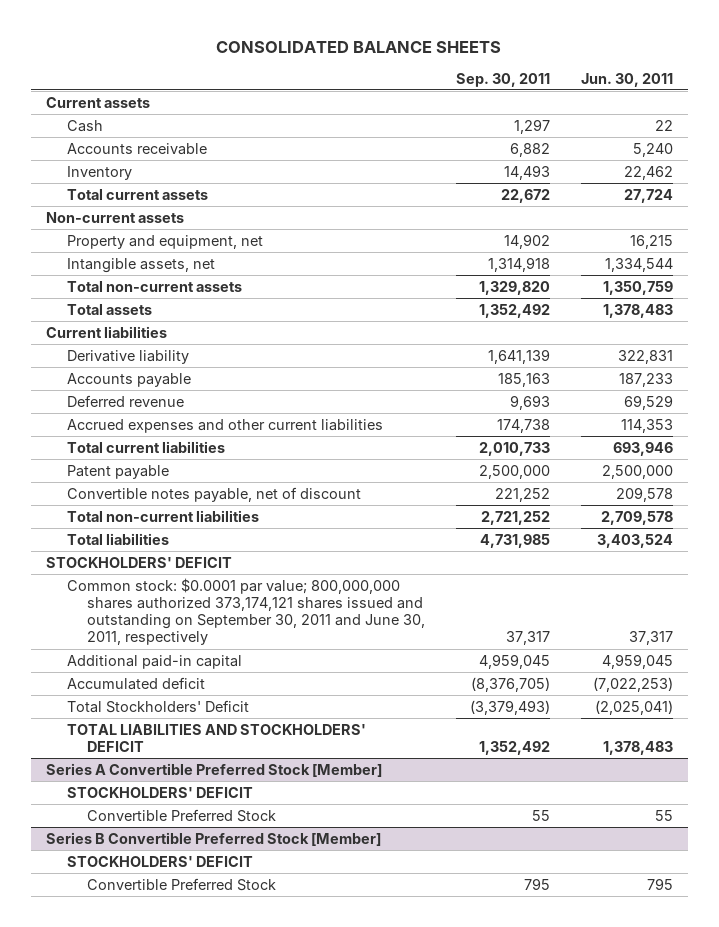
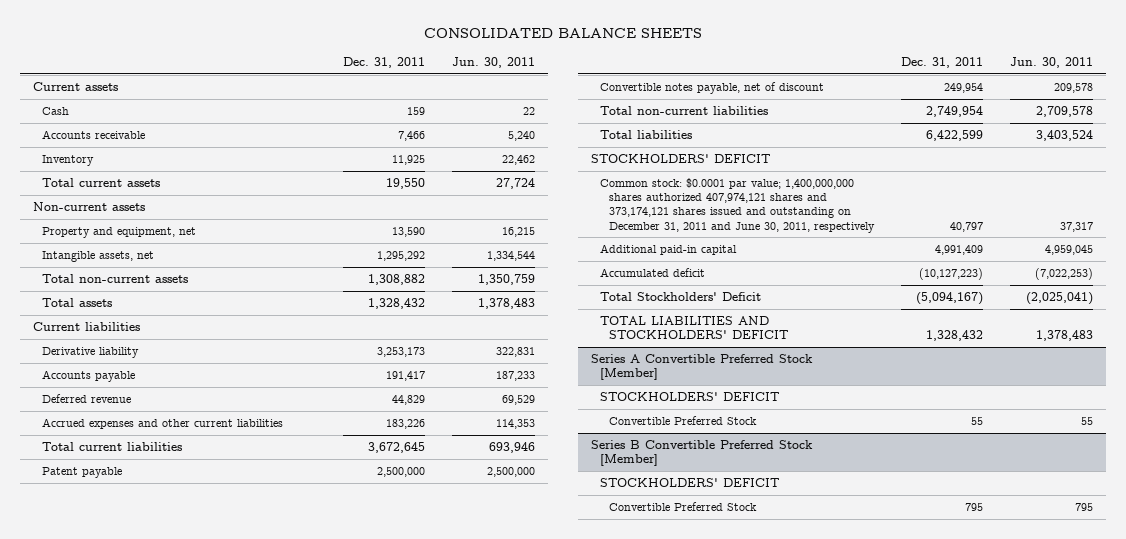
[456,72,551,87] Sep. 30, 2011 -> none
none -> [342,57,425,69] Dec. 31, 2011
[66,577,426,646] Common stock: $0.0001 par value; 800,000,000 shares authorized 373,174,121 shares issued and outstanding on September 30, 2011 and June 30, 2011, respectively -> [600,177,876,233] Common stock: $0.0001 par value; 1,400,000,000 shares authorized 407,974,121 shares and 373,174,121 shares issued and outstanding on December 31, 2011 and June 30, 2011, respectively

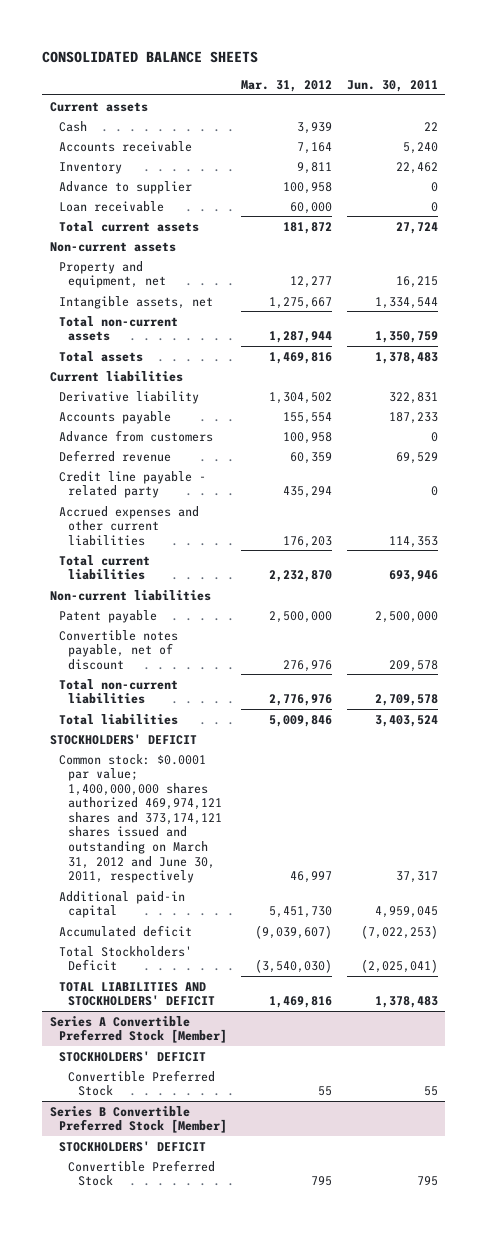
[342,57,425,69] Dec. 31, 2011 -> none
none -> [241,80,333,93] Mar. 31, 2012
none -> [58,180,192,194] Advance to supplier
none -> [58,200,164,212] Loan receivable
none -> [58,429,213,442] Advance from customers
none -> [58,470,206,499] Credit line payable - related party
none -> [49,589,211,601] Non-current liabilities
[600,177,876,233] Common stock: $0.0001 par value; 1,400,000,000 shares authorized 407,974,121 shares and 373,174,121 shares issued and outstanding on December 31, 2011 and June 30, 2011, respectively -> [58,753,223,884] Common stock: $0.0001 par value; 1,400,000,000 shares authorized 469,974,121 shares and 373,174,121 shares issued and outstanding on March 31, 2012 and June 30, 2011, respectively

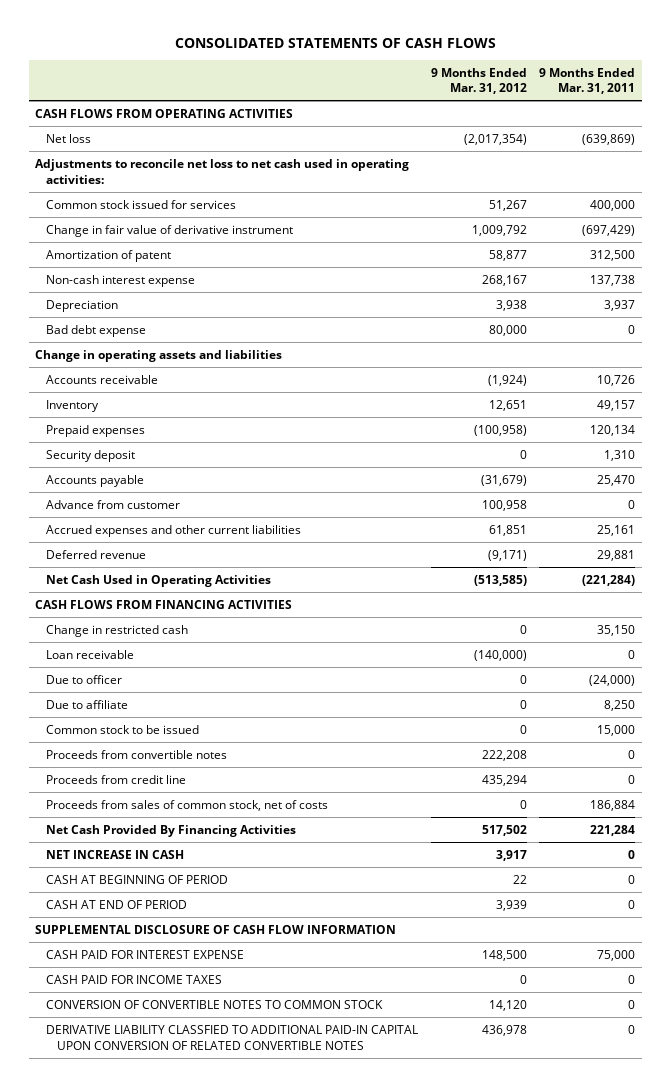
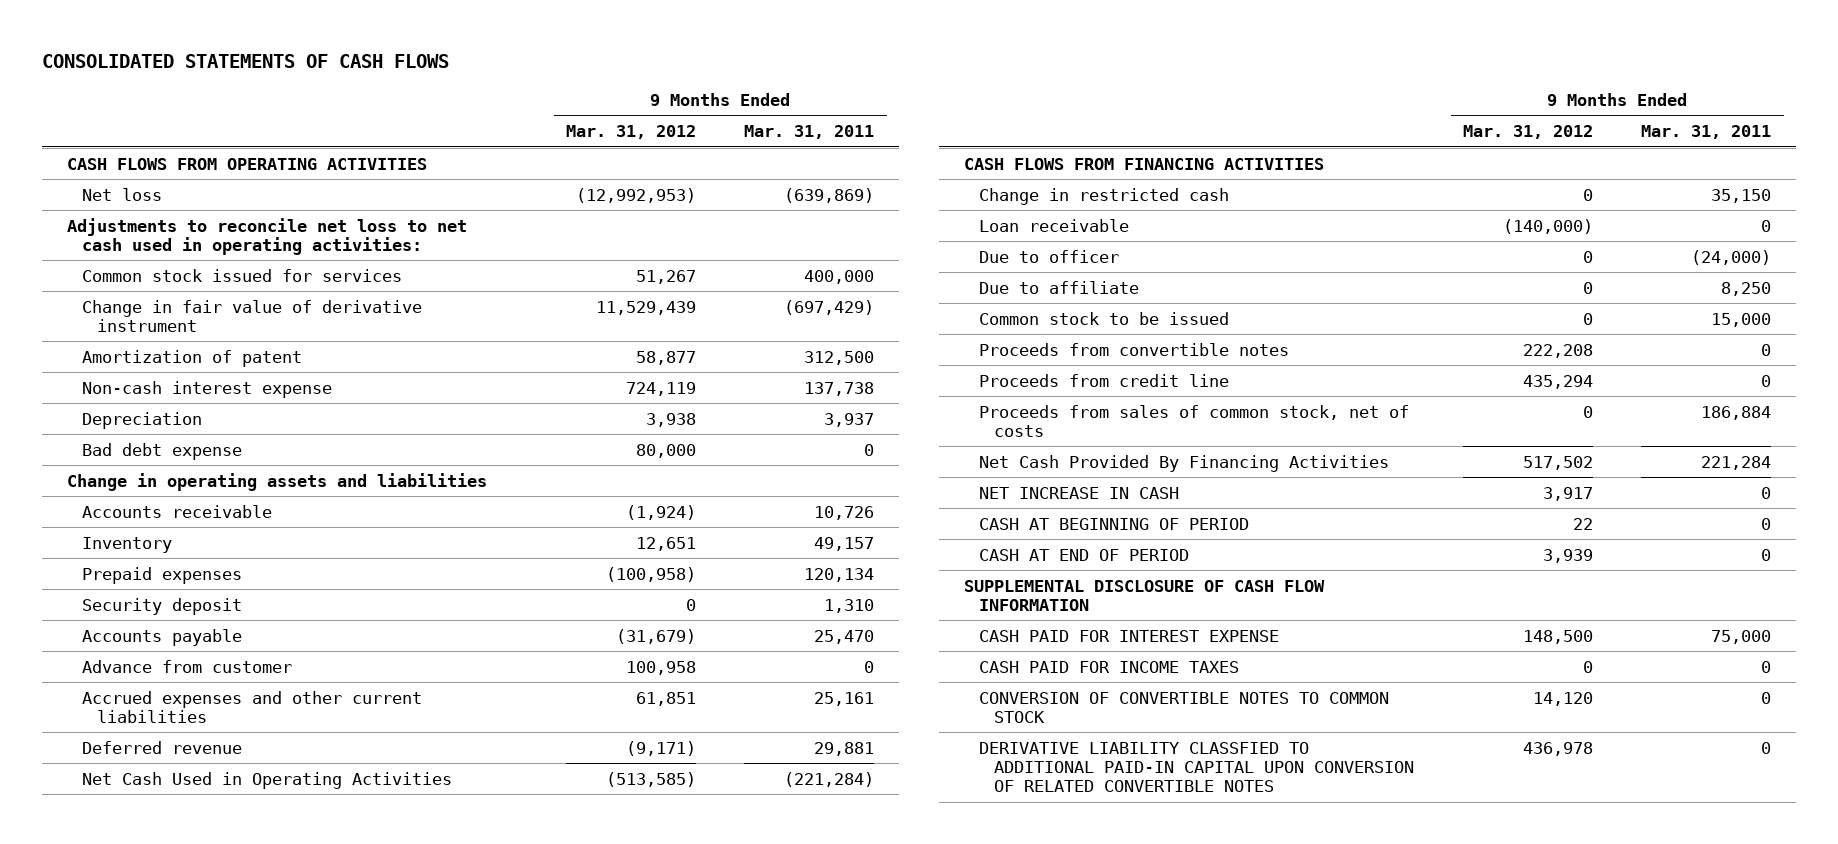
[463,133,527,145] (2,017,354) -> [575,187,696,203] (12,992,953)
[471,224,527,236] 1,009,792 -> [595,300,696,315] 11,529,439
[481,274,527,286] 268,167 -> [625,381,696,396] 724,119

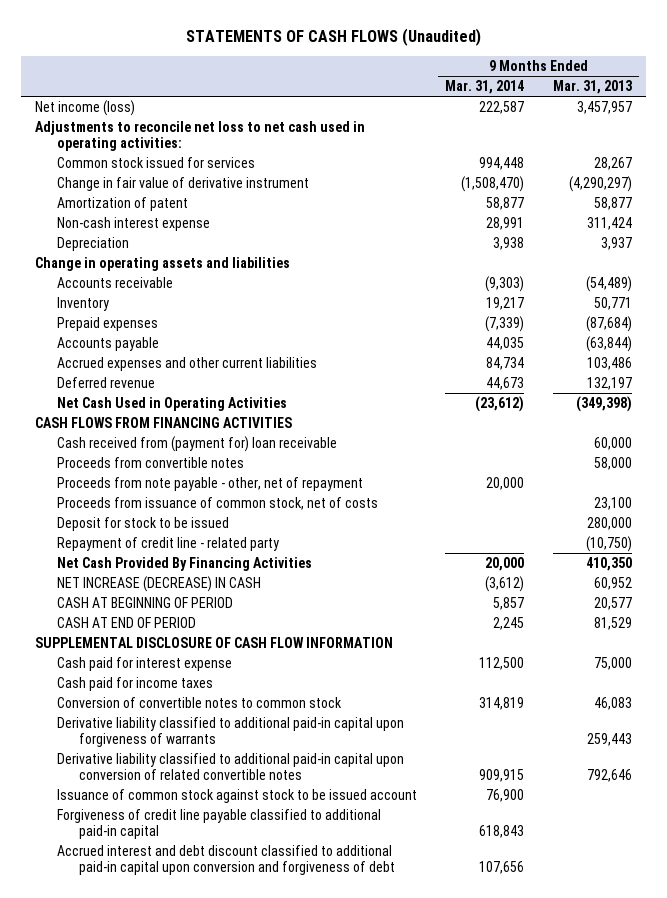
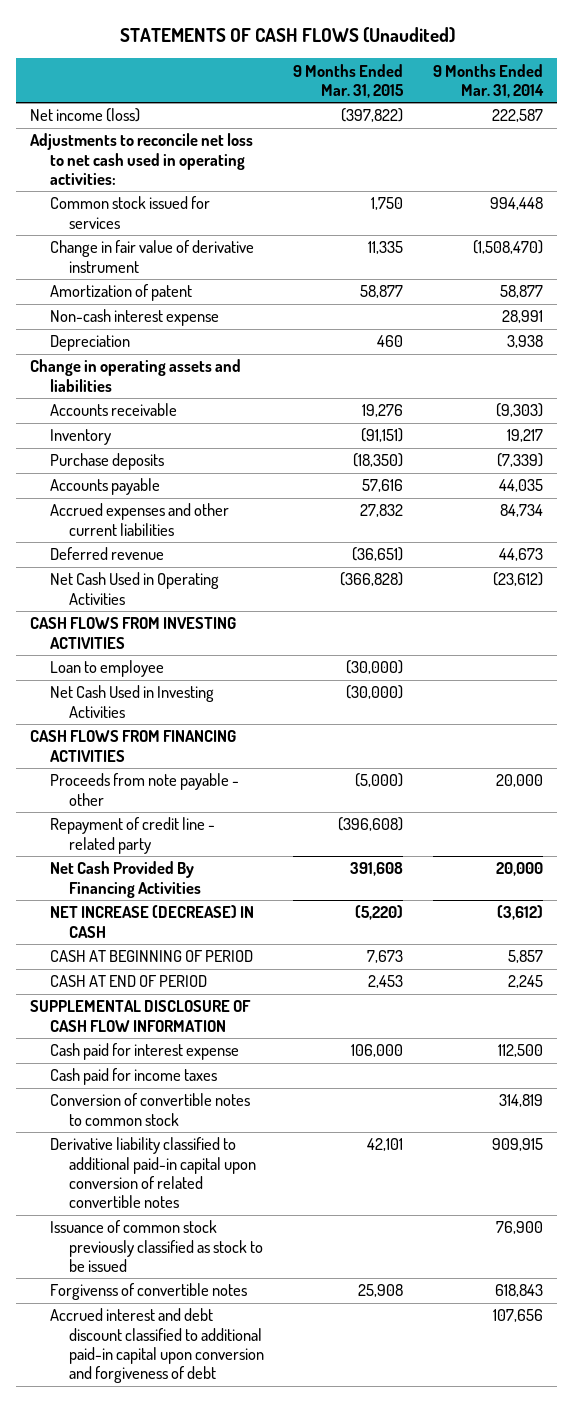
[552,80,632,95] Mar. 31, 2013 -> none
none -> [293,63,405,99] 9 Months Ended Mar. 31, 2015
[56,316,158,331] Prepaid expenses -> [49,453,164,471] Purchase deposits
none -> [30,617,237,649] CASH FLOWS FROM INVESTING ACTIVITIES
none -> [49,660,164,678] Loan to employee
none -> [49,685,214,718] Net Cash Used in Investing Activities
[56,435,337,452] Cash received from (payment for) loan receivable -> none
[56,456,244,468] Proceeds from convertible notes -> none
[56,496,378,510] Proceeds from issuance of common stock, net of costs -> none
[56,516,229,531] Deposit for stock to be issued -> none
[56,476,363,491] Proceeds from note payable - other, net of repayment -> [49,773,239,806] Proceeds from note payable - other
[56,716,404,748] Derivative liability classified to additional paid-in capital upon forgiveness of warrants -> none
[56,788,417,803] Issuance of common stock against stock to be issued account -> [49,1220,263,1273] Issuance of common stock previously classified as stock to be issued
[56,808,381,840] Forgiveness of credit line payable classified to additional paid-in capital -> [49,1283,247,1301] Forgivenss of convertible notes

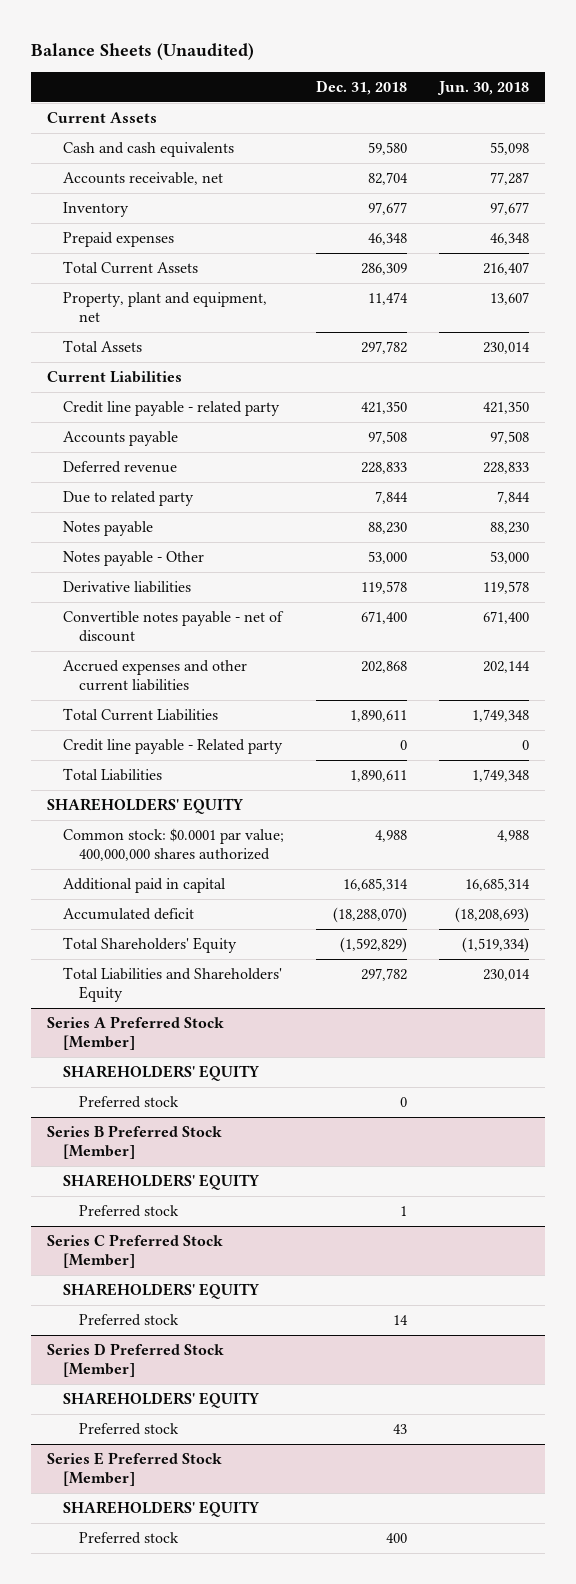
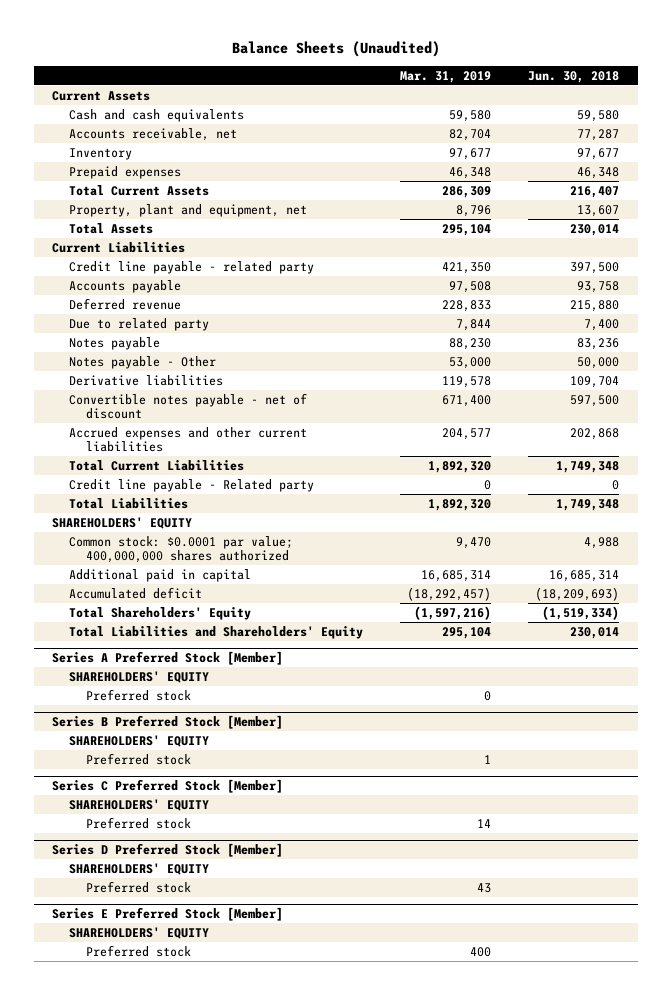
[316,79,408,95] Dec. 31, 2018 -> none
none -> [400,70,492,83] Mar. 31, 2019
[490,142,530,156] 55,098 -> [577,109,620,122] 59,580
[483,401,530,415] 421,350 -> [570,261,620,274] 397,500
[490,431,530,445] 97,508 -> [577,280,620,293] 93,758
[483,462,530,475] 228,833 -> [570,299,620,312] 215,880
[497,491,531,505] 7,844 -> [584,318,620,331] 7,400
[490,522,530,535] 88,230 -> [577,337,620,350] 83,236
[490,551,530,565] 53,000 -> [577,356,620,369] 50,000
[483,581,530,595] 119,578 -> [570,375,620,388] 109,704
[483,611,530,625] 671,400 -> [570,394,620,407] 597,500
[483,661,531,674] 202,144 -> [570,427,620,440] 202,868
[455,907,530,924] (18,208,693) -> [535,586,620,601] (18,209,693)

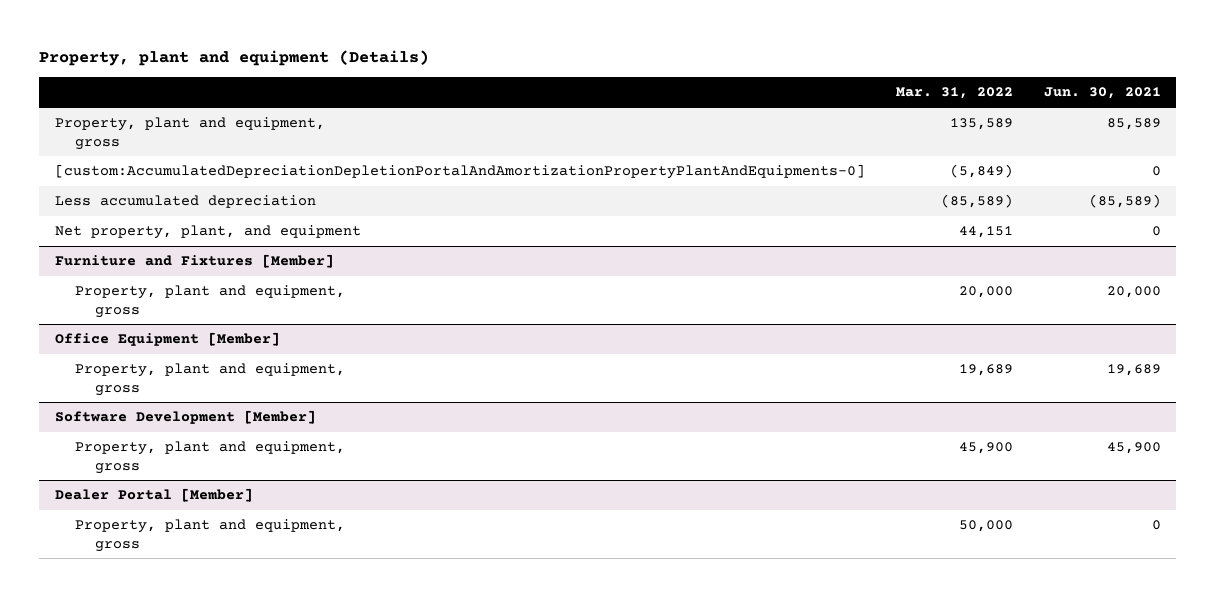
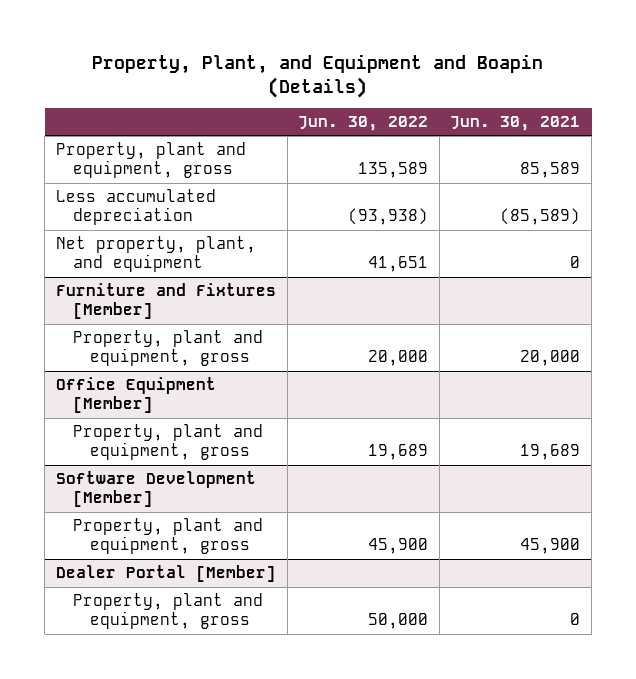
[39,50,430,67] Property, plant and equipment (Details) -> [92,53,544,98] Property, Plant, and Equipment and Boapin (Details)
[895,87,1013,100] Mar. 31, 2022 -> none
none -> [298,116,429,132] Jun. 30, 2022
[54,164,865,180] [custom:AccumulatedDepreciationDepletionPortalAndAmortizationPropertyPlantAndEquipments-0] -> none

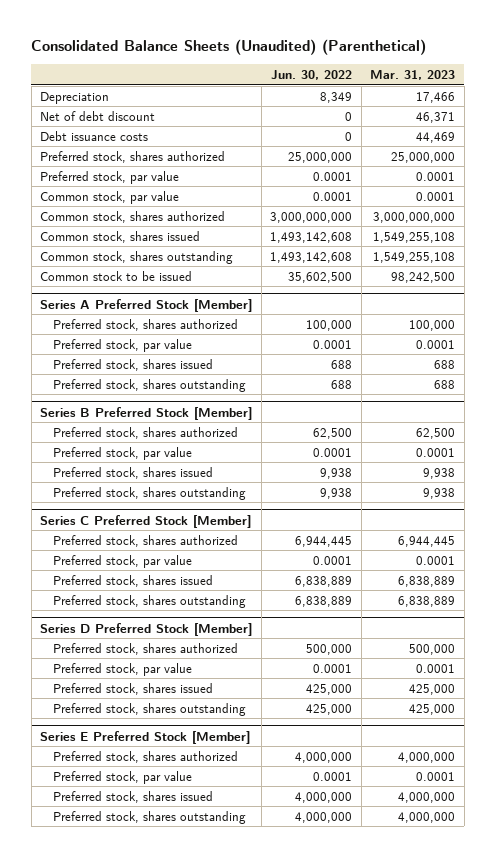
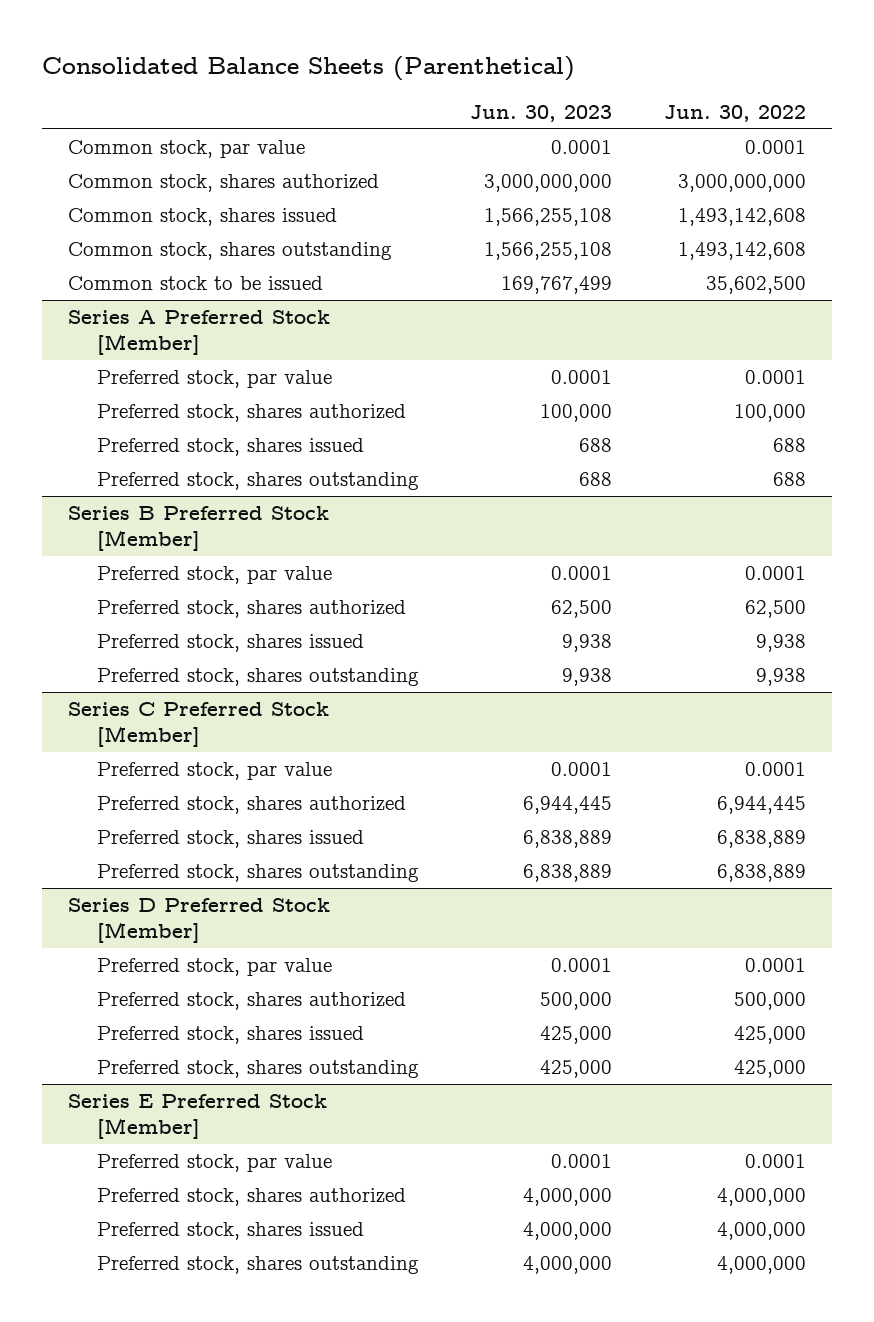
[31,39,427,56] Consolidated Balance Sheets (Unaudited) (Parenthetical) -> [42,56,576,82] Consolidated Balance Sheets (Parenthetical)
[370,70,456,81] Mar. 31, 2023 -> none
none -> [470,104,613,122] Jun. 30, 2023
[40,91,110,104] Depreciation -> none
[40,110,156,121] Net of debt discount -> none
[40,130,149,141] Debt issuance costs -> none
[40,150,226,163] Preferred stock, shares authorized -> none
[40,170,180,184] Preferred stock, par value -> none
[52,318,238,331] Preferred stock, shares authorized -> [96,404,406,423] Preferred stock, shares authorized
[52,426,238,439] Preferred stock, shares authorized -> [96,600,406,619] Preferred stock, shares authorized
[52,534,238,547] Preferred stock, shares authorized -> [96,796,406,815] Preferred stock, shares authorized
[52,642,238,655] Preferred stock, shares authorized -> [96,992,406,1011] Preferred stock, shares authorized
[52,750,238,763] Preferred stock, shares authorized -> [96,1188,406,1207] Preferred stock, shares authorized

